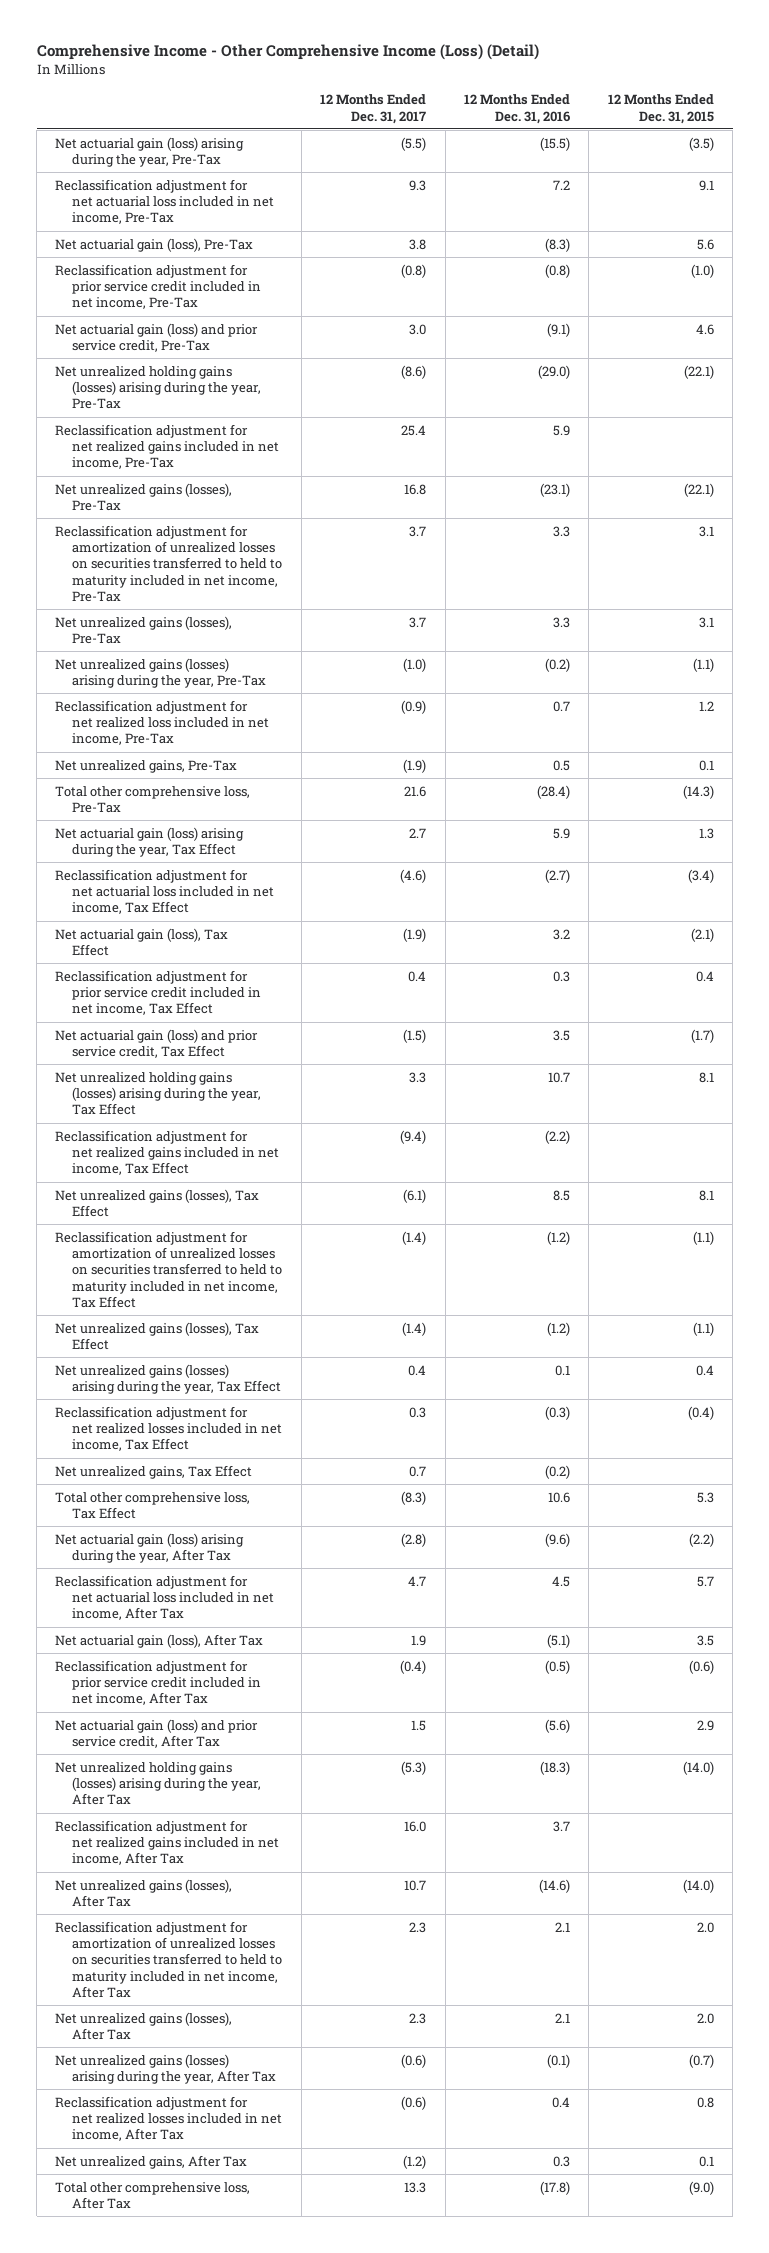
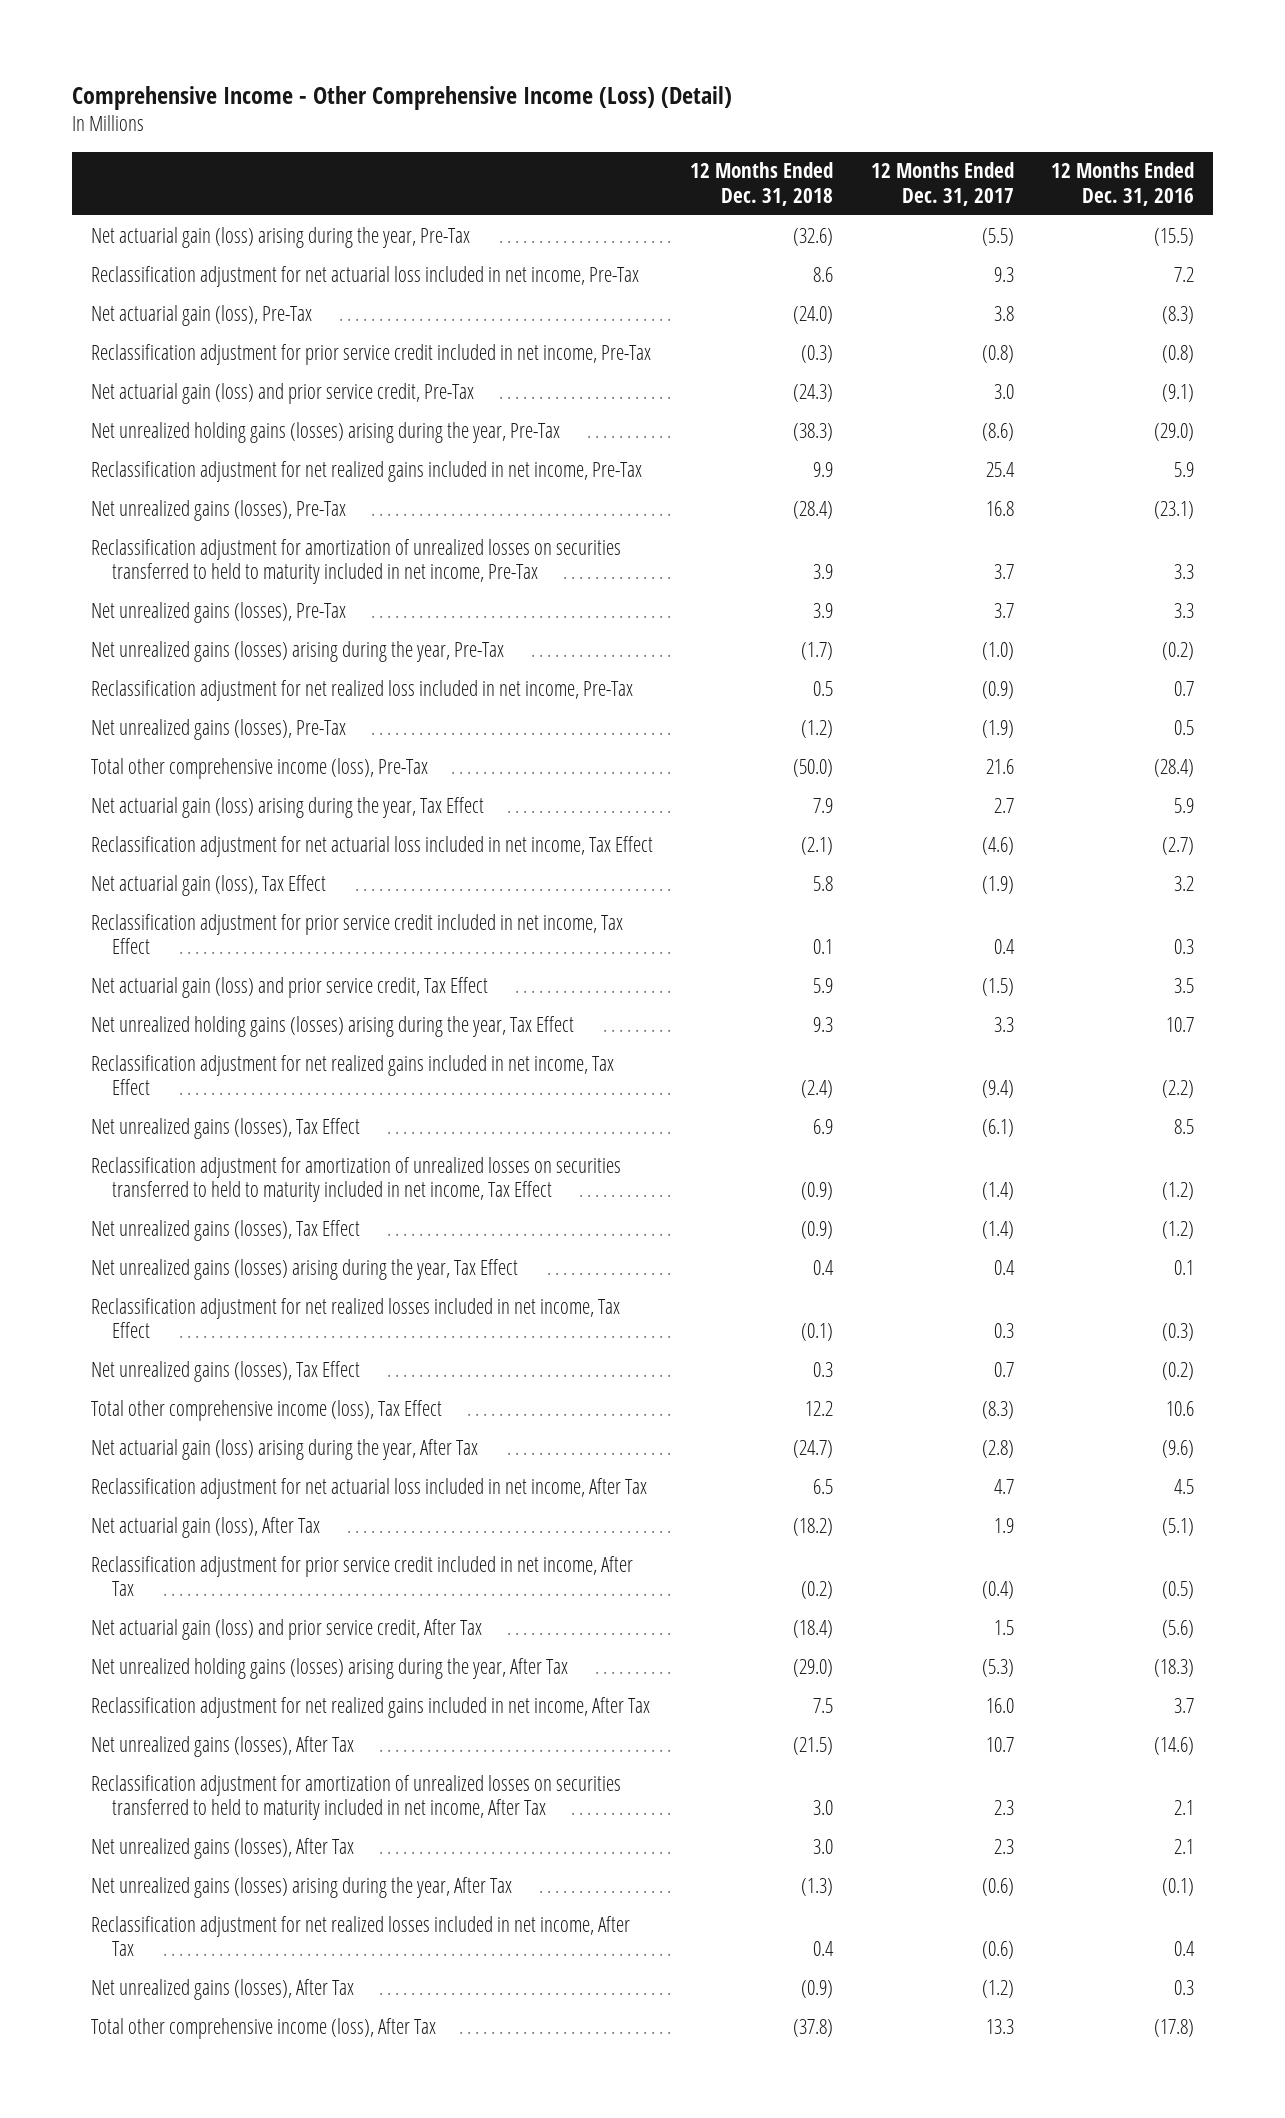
[607,94,714,124] 12 Months Ended Dec. 31, 2015 -> none
none -> [690,162,834,206] 12 Months Ended Dec. 31, 2018
[55,759,238,773] Net unrealized gains, Pre-Tax -> [90,718,346,740] Net unrealized gains (losses), Pre-Tax
[55,785,251,813] Total other comprehensive loss, Pre-Tax -> [90,757,428,779] Total other comprehensive income (loss), Pre-Tax
[55,1464,253,1479] Net unrealized gains, Tax Effect -> [90,1360,360,1382] Net unrealized gains (losses), Tax Effect
[55,1491,251,1519] Total other comprehensive loss, Tax Effect -> [90,1399,442,1421] Total other comprehensive income (loss), Tax Effect
[55,2154,248,2169] Net unrealized gains, After Tax -> [90,1978,354,2000] Net unrealized gains (losses), After Tax
[55,2181,251,2209] Total other comprehensive loss, After Tax -> [90,2017,436,2039] Total other comprehensive income (loss), After Tax

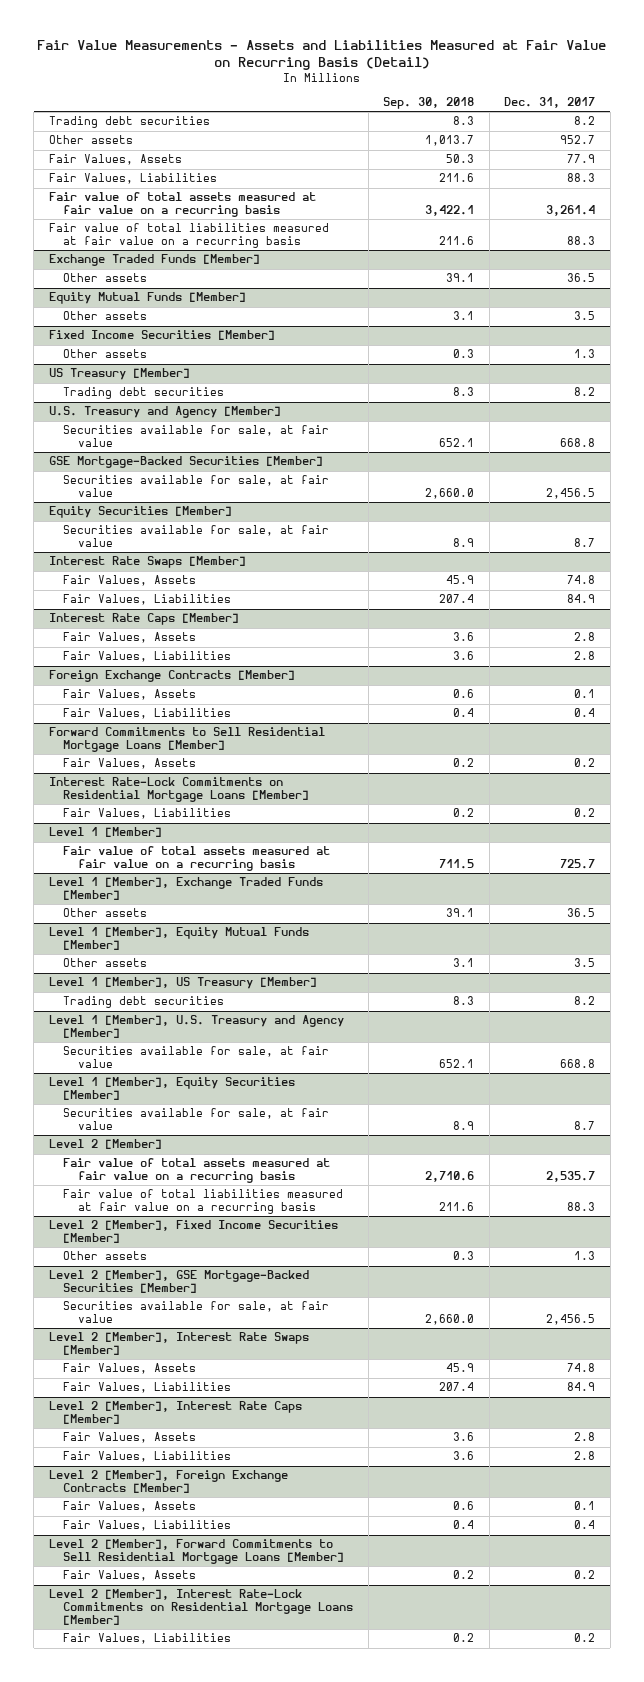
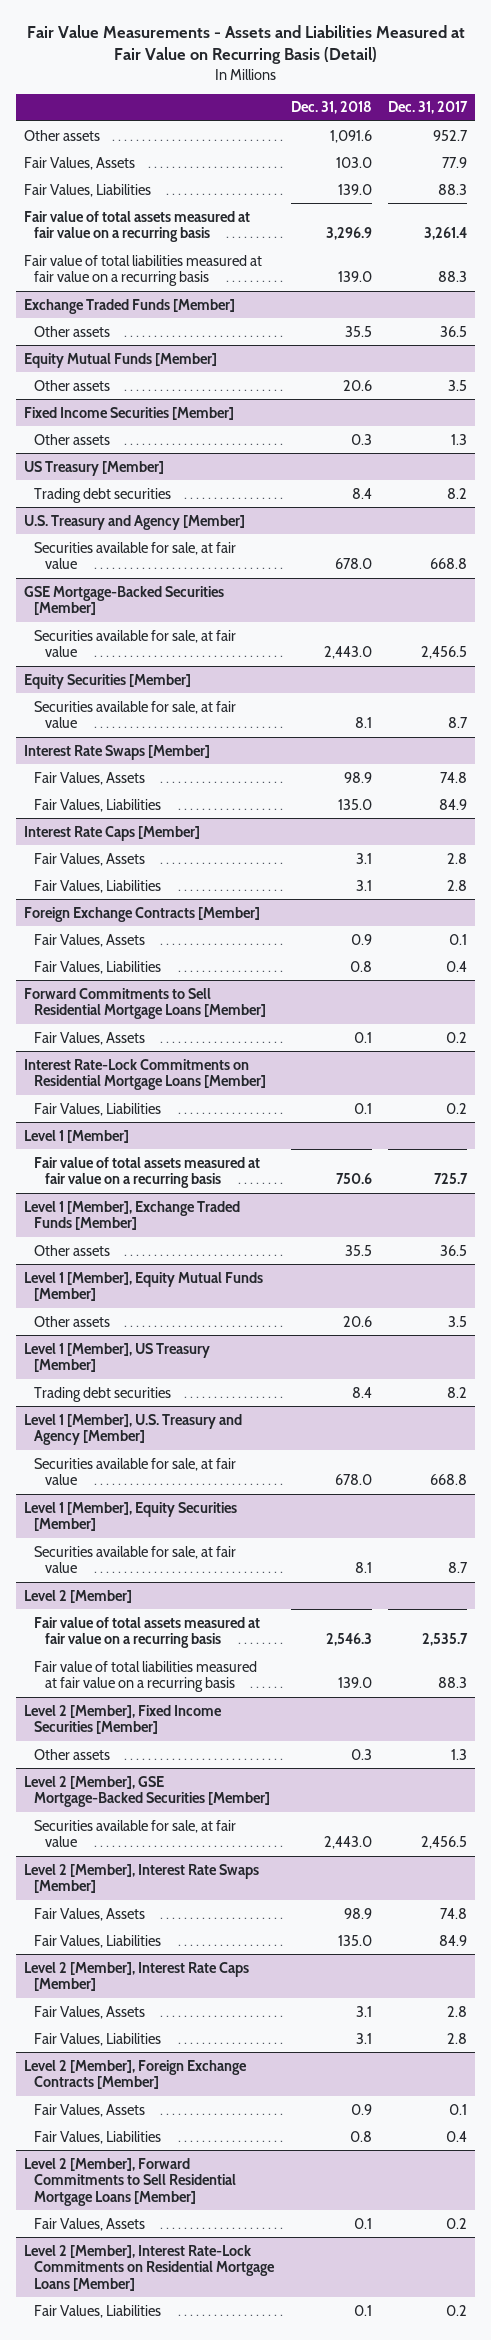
[383,97,475,110] Sep. 30, 2018 -> none
none -> [290,101,372,115] Dec. 31, 2018
[48,116,210,129] Trading debt securities -> none

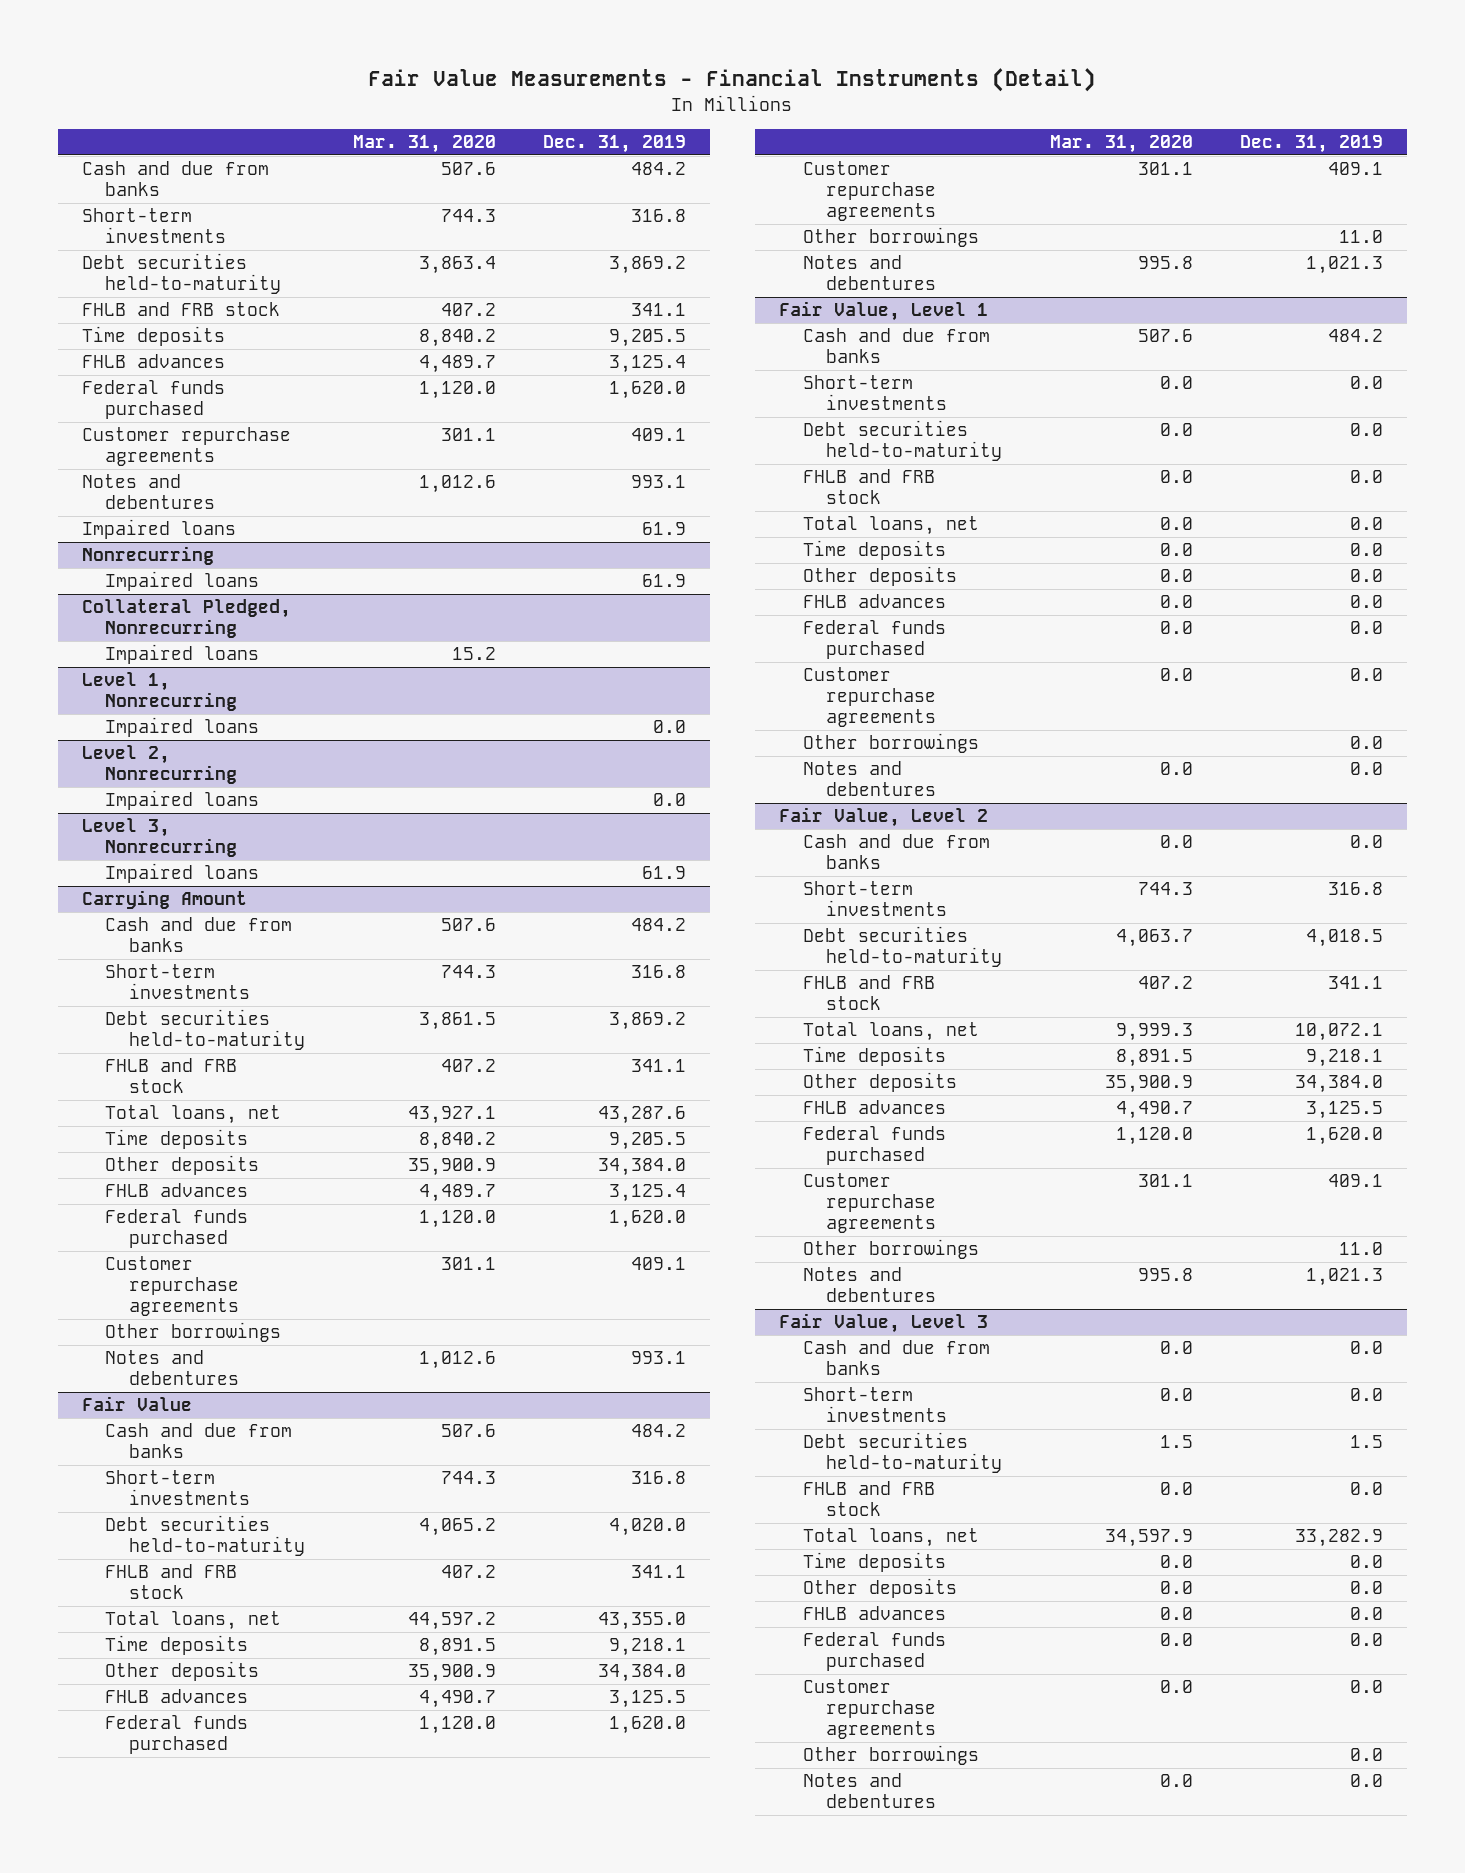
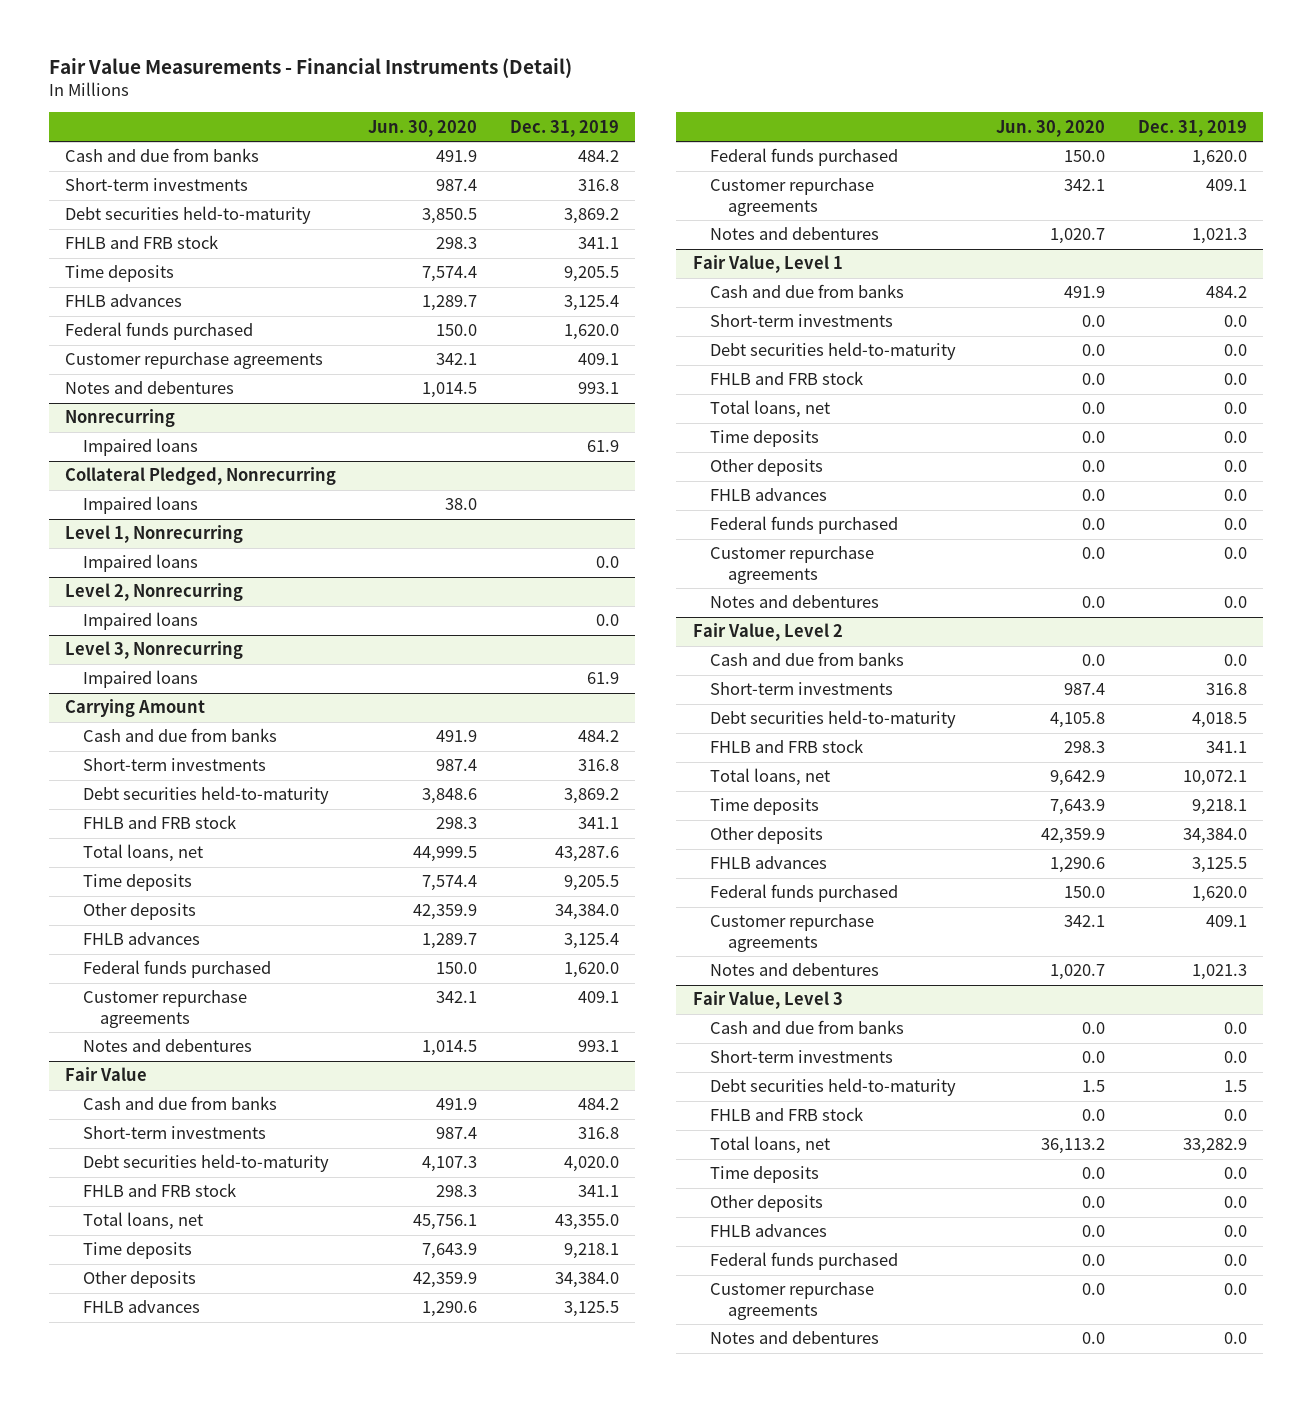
[352,135,496,154] Mar. 31, 2020 -> none
none -> [368,119,478,137] Jun. 30, 2020
[81,519,236,540] Impaired loans -> none
[105,1322,282,1343] Other borrowings -> none
[802,227,979,248] Other borrowings -> none
[802,733,979,754] Other borrowings -> none
[802,1239,979,1260] Other borrowings -> none
[802,1745,979,1766] Other borrowings -> none

